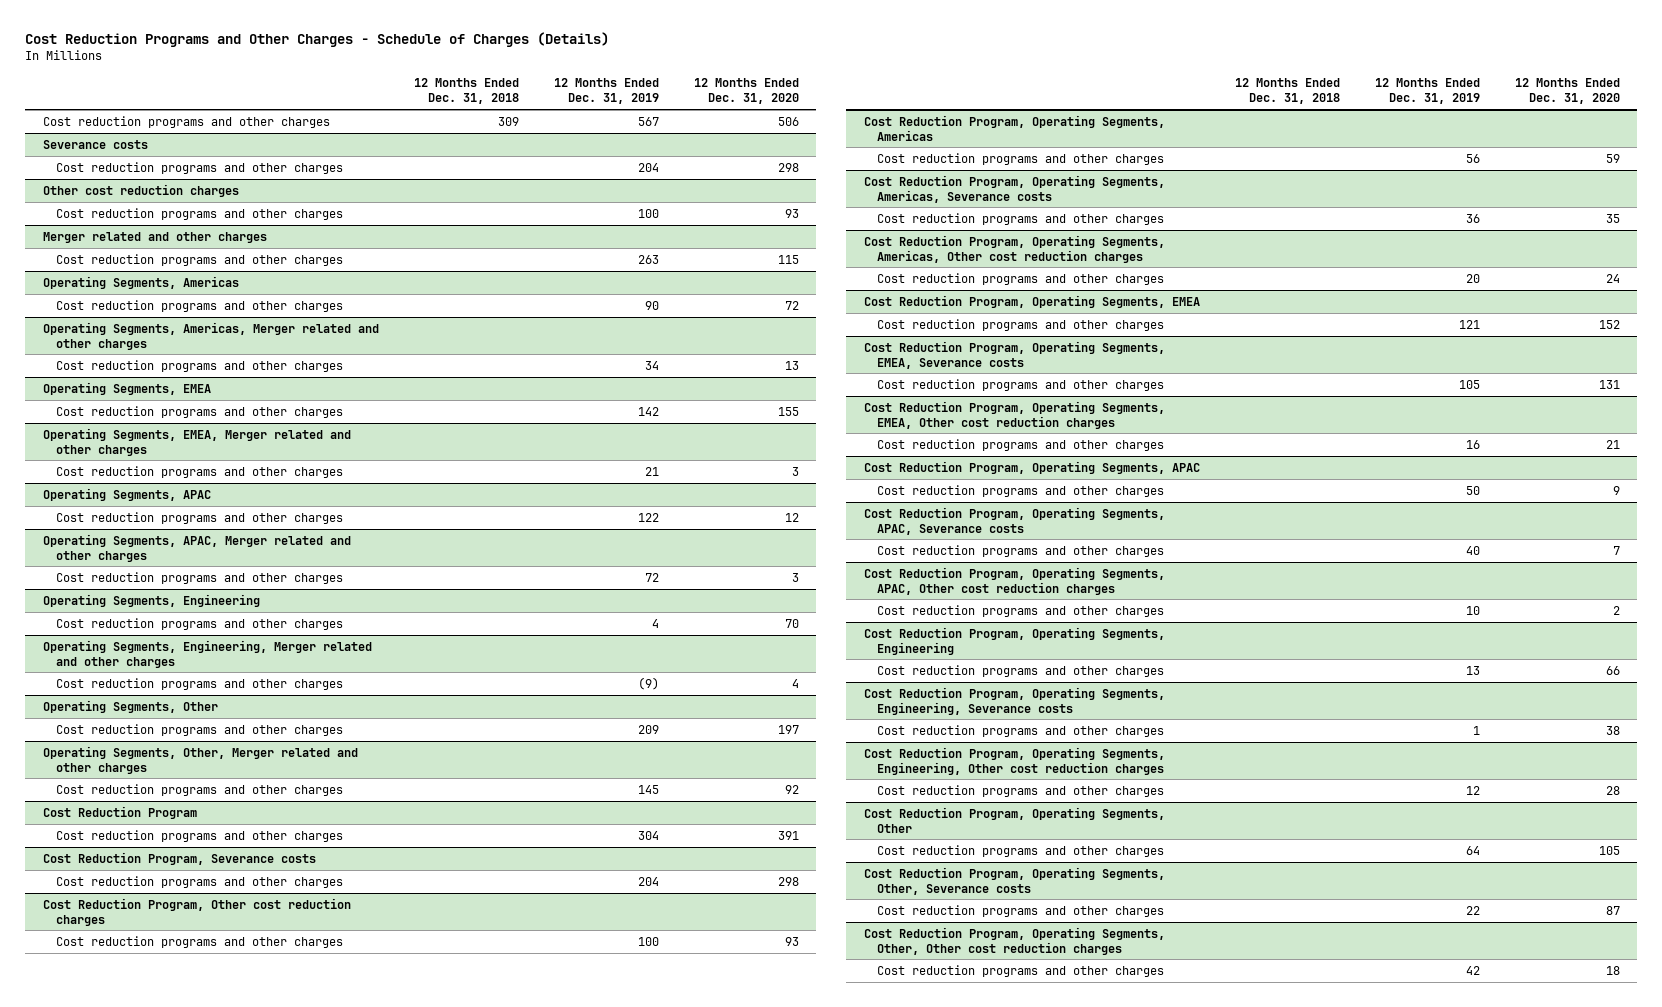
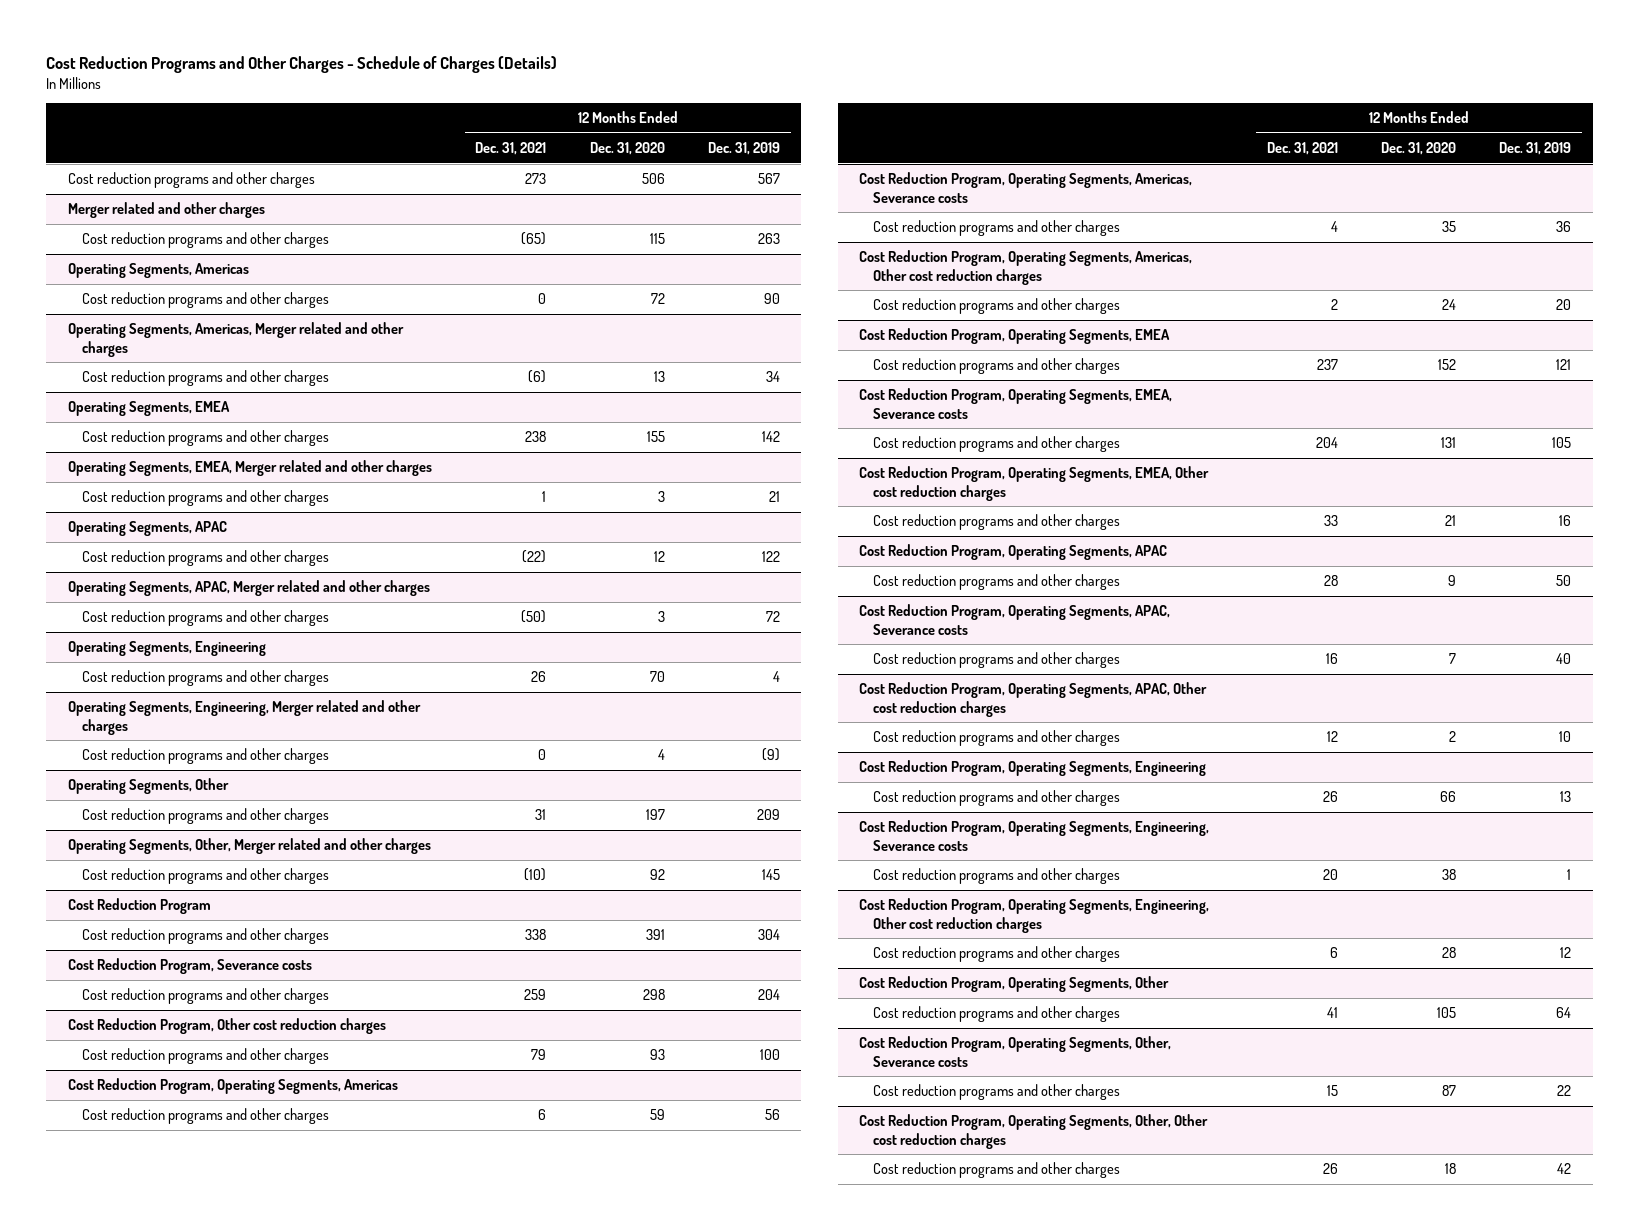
[413,78,519,105] 12 Months Ended Dec. 31, 2018 -> none
none -> [475,141,547,155] Dec. 31, 2021
[42,139,148,149] Severance costs -> none
[56,161,344,174] Cost reduction programs and other charges -> none
[42,183,239,197] Other cost reduction charges -> none
[56,207,344,220] Cost reduction programs and other charges -> none

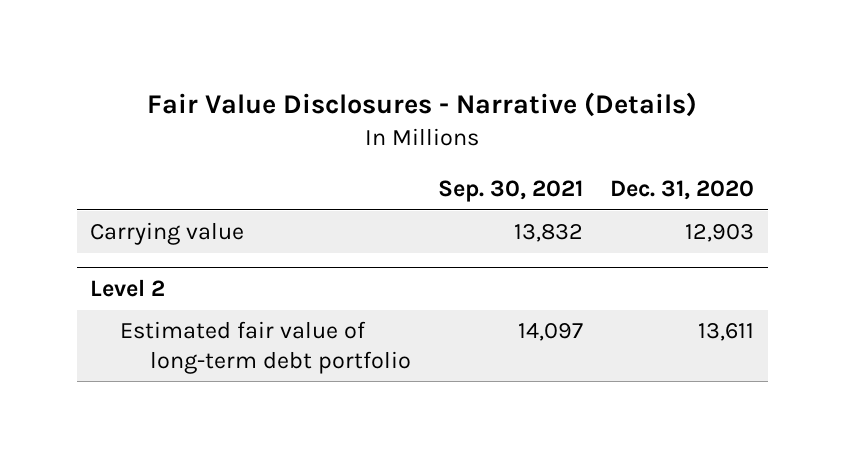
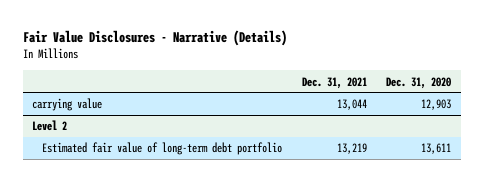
[438,180,584,203] Sep. 30, 2021 -> none
none -> [301,76,367,89] Dec. 31, 2021
[90,222,245,246] Carrying value -> [32,98,103,112] carrying value

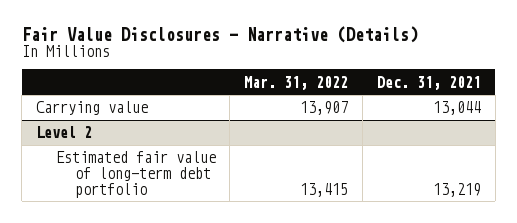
[386,76,452,89] Dec. 31, 2020 -> none
none -> [244,75,349,90] Mar. 31, 2022
[32,98,103,112] carrying value -> [35,101,148,116] Carrying value

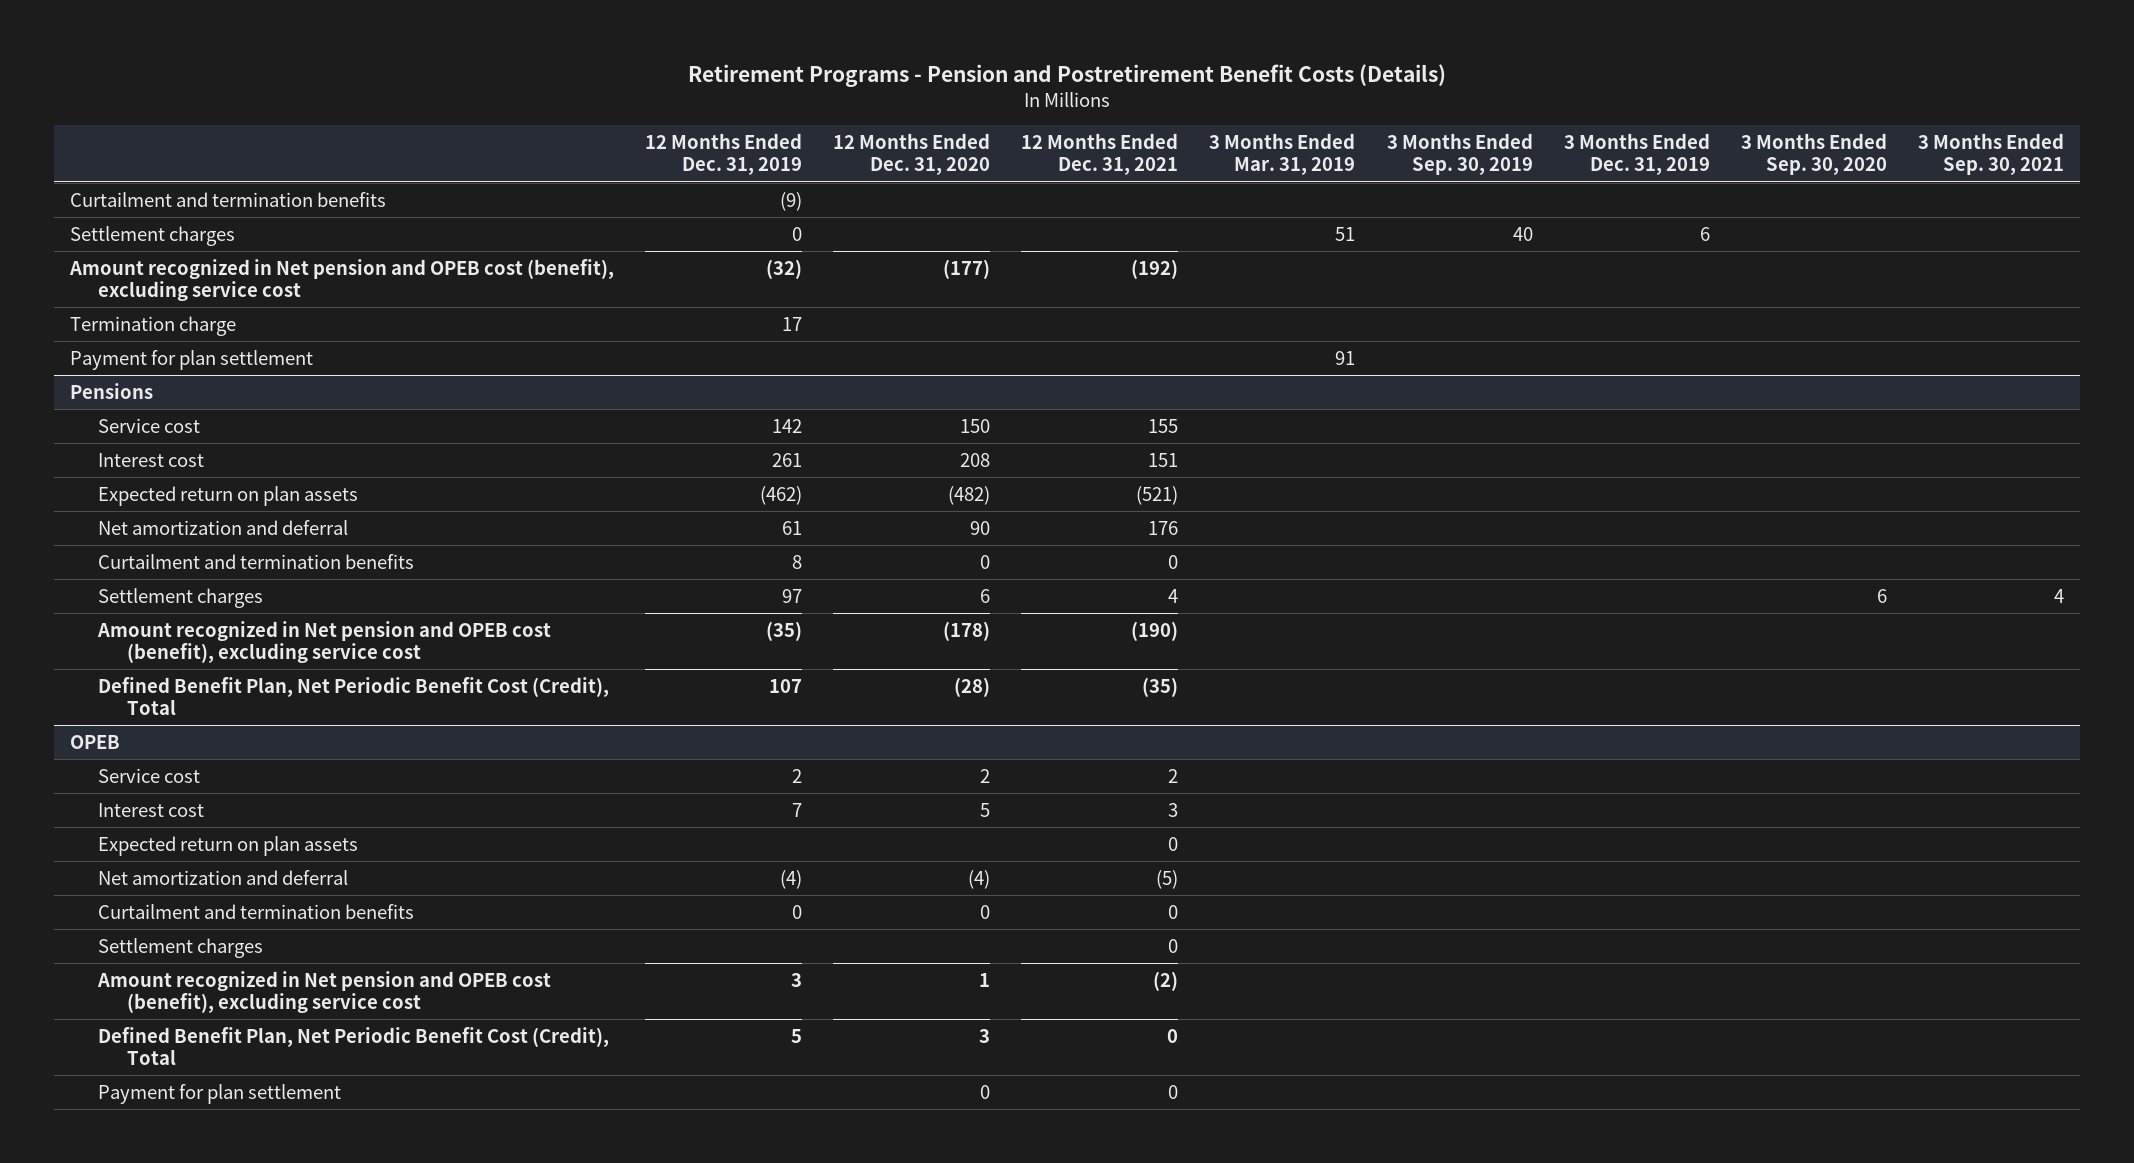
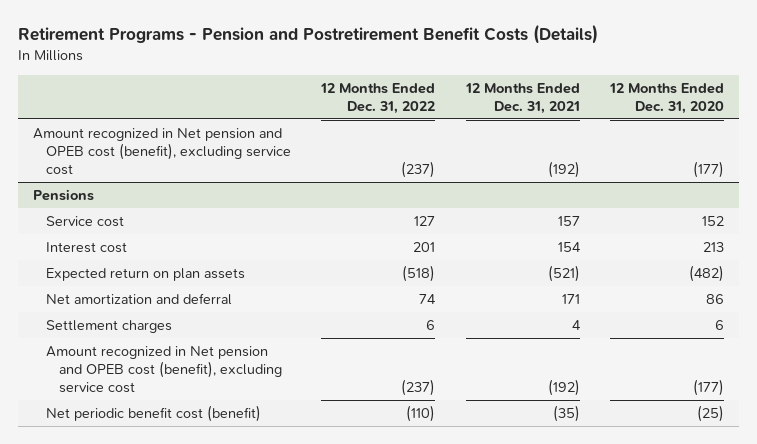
[644,133,802,175] 12 Months Ended Dec. 31, 2019 -> none
[1209,133,1356,175] 3 Months Ended Mar. 31, 2019 -> none
[1386,133,1533,175] 3 Months Ended Sep. 30, 2019 -> none
[1563,133,1710,175] 3 Months Ended Dec. 31, 2019 -> none
[1740,133,1887,175] 3 Months Ended Sep. 30, 2020 -> none
[1918,133,2065,175] 3 Months Ended Sep. 30, 2021 -> none
none -> [320,82,436,114] 12 Months Ended Dec. 31, 2022
[69,191,386,207] Curtailment and termination benefits -> none
[69,225,235,246] Settlement charges -> none
[69,315,236,336] Termination charge -> none
[69,349,313,370] Payment for plan settlement -> none
[959,418,990,433] 150 -> [701,215,724,226] 152
[1148,418,1179,433] 155 -> [557,215,580,226] 157
[959,452,990,467] 208 -> [702,241,724,252] 213
[1148,452,1179,467] 151 -> [557,241,581,252] 154
[98,553,415,569] Curtailment and termination benefits -> none
[969,520,990,535] 90 -> [705,293,724,304] 86
[1148,520,1179,535] 176 -> [561,293,580,304] 171
[69,734,120,749] OPEB -> none
[98,767,201,783] Service cost -> none
[98,802,205,817] Interest cost -> none
[98,835,359,856] Expected return on plan assets -> none
[98,869,349,885] Net amortization and deferral -> none
[98,903,415,919] Curtailment and termination benefits -> none
[98,937,264,958] Settlement charges -> none
[97,970,552,1013] Amount recognized in Net pension and OPEB cost (benefit), excluding service cost -> none
[98,1026,610,1065] Defined Benefit Plan, Net Periodic Benefit Cost (Credit), Total -> none
[98,1083,342,1104] Payment for plan settlement -> none
[942,620,990,641] (178) -> [692,379,724,397] (177)
[1131,620,1179,641] (190) -> [547,379,580,397] (192)
[98,676,610,715] Defined Benefit Plan, Net Periodic Benefit Cost (Credit), Total -> [46,404,262,422] Net periodic benefit cost (benefit)
[953,676,990,697] (28) -> [696,404,724,422] (25)

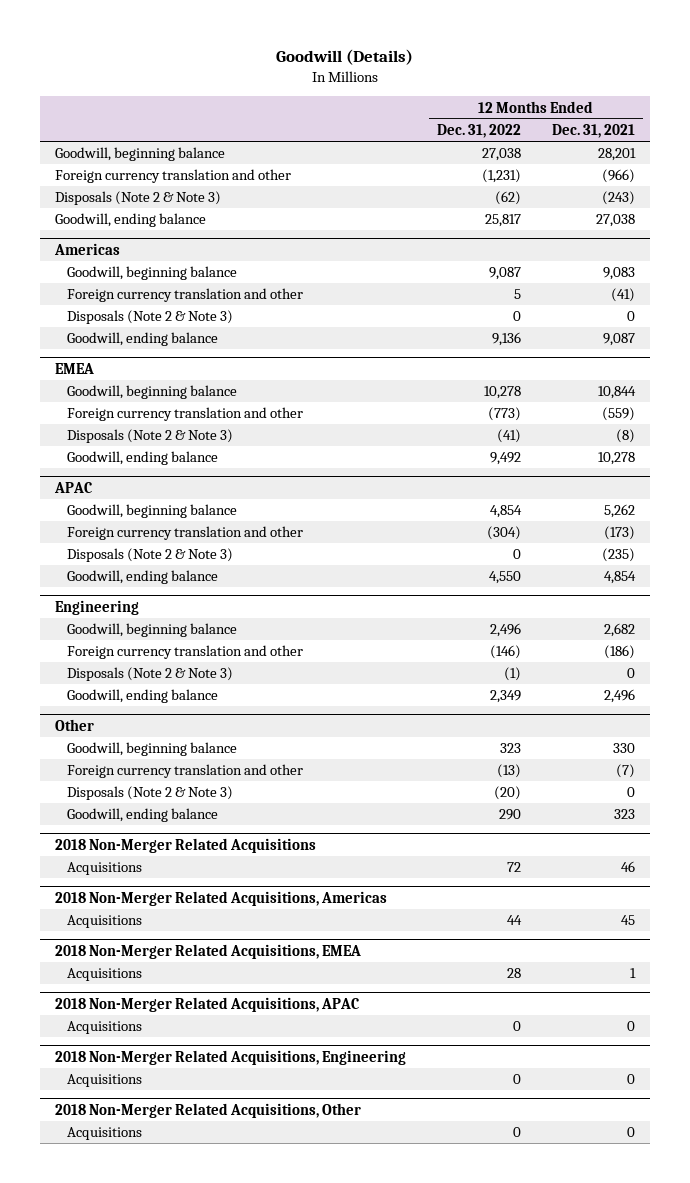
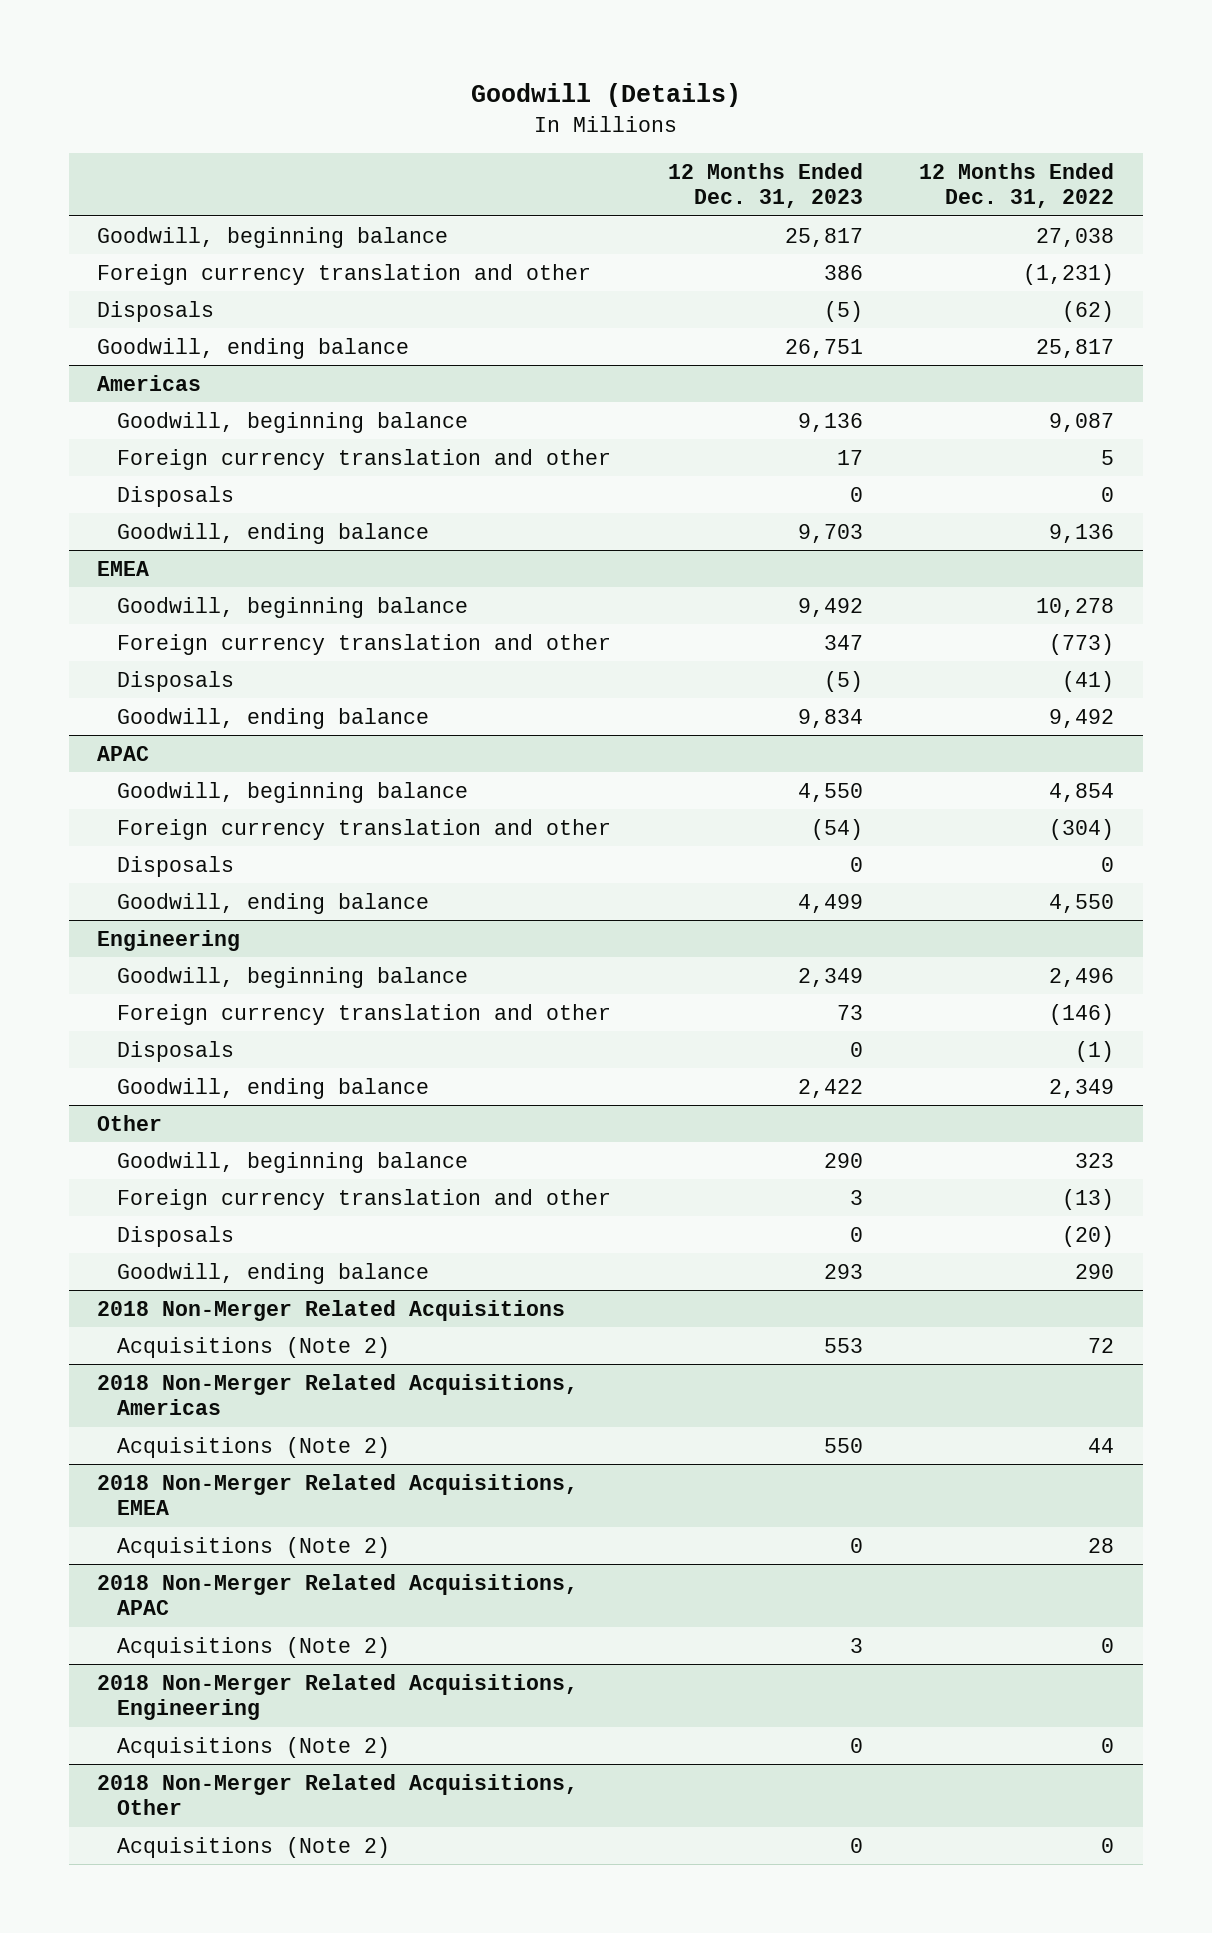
[551,123,635,138] Dec. 31, 2021 -> none
none -> [667,162,863,209] 12 Months Ended Dec. 31, 2023
[54,191,221,206] Disposals (Note 2 & Note 3) -> [97,300,215,322] Disposals
[66,310,233,325] Disposals (Note 2 & Note 3) -> [116,485,234,507] Disposals
[66,429,233,444] Disposals (Note 2 & Note 3) -> [116,670,234,692] Disposals
[66,548,233,563] Disposals (Note 2 & Note 3) -> [116,855,234,877] Disposals
[66,667,233,682] Disposals (Note 2 & Note 3) -> [116,1040,234,1062] Disposals
[66,786,233,801] Disposals (Note 2 & Note 3) -> [116,1225,234,1247] Disposals
[66,862,142,876] Acquisitions -> [116,1336,390,1358] Acquisitions (Note 2)
[66,915,142,929] Acquisitions -> [116,1436,390,1458] Acquisitions (Note 2)
[66,968,142,982] Acquisitions -> [116,1536,390,1558] Acquisitions (Note 2)
[66,1021,142,1035] Acquisitions -> [116,1636,390,1658] Acquisitions (Note 2)
[66,1074,142,1088] Acquisitions -> [116,1736,390,1758] Acquisitions (Note 2)
[66,1127,142,1141] Acquisitions -> [116,1836,390,1858] Acquisitions (Note 2)

